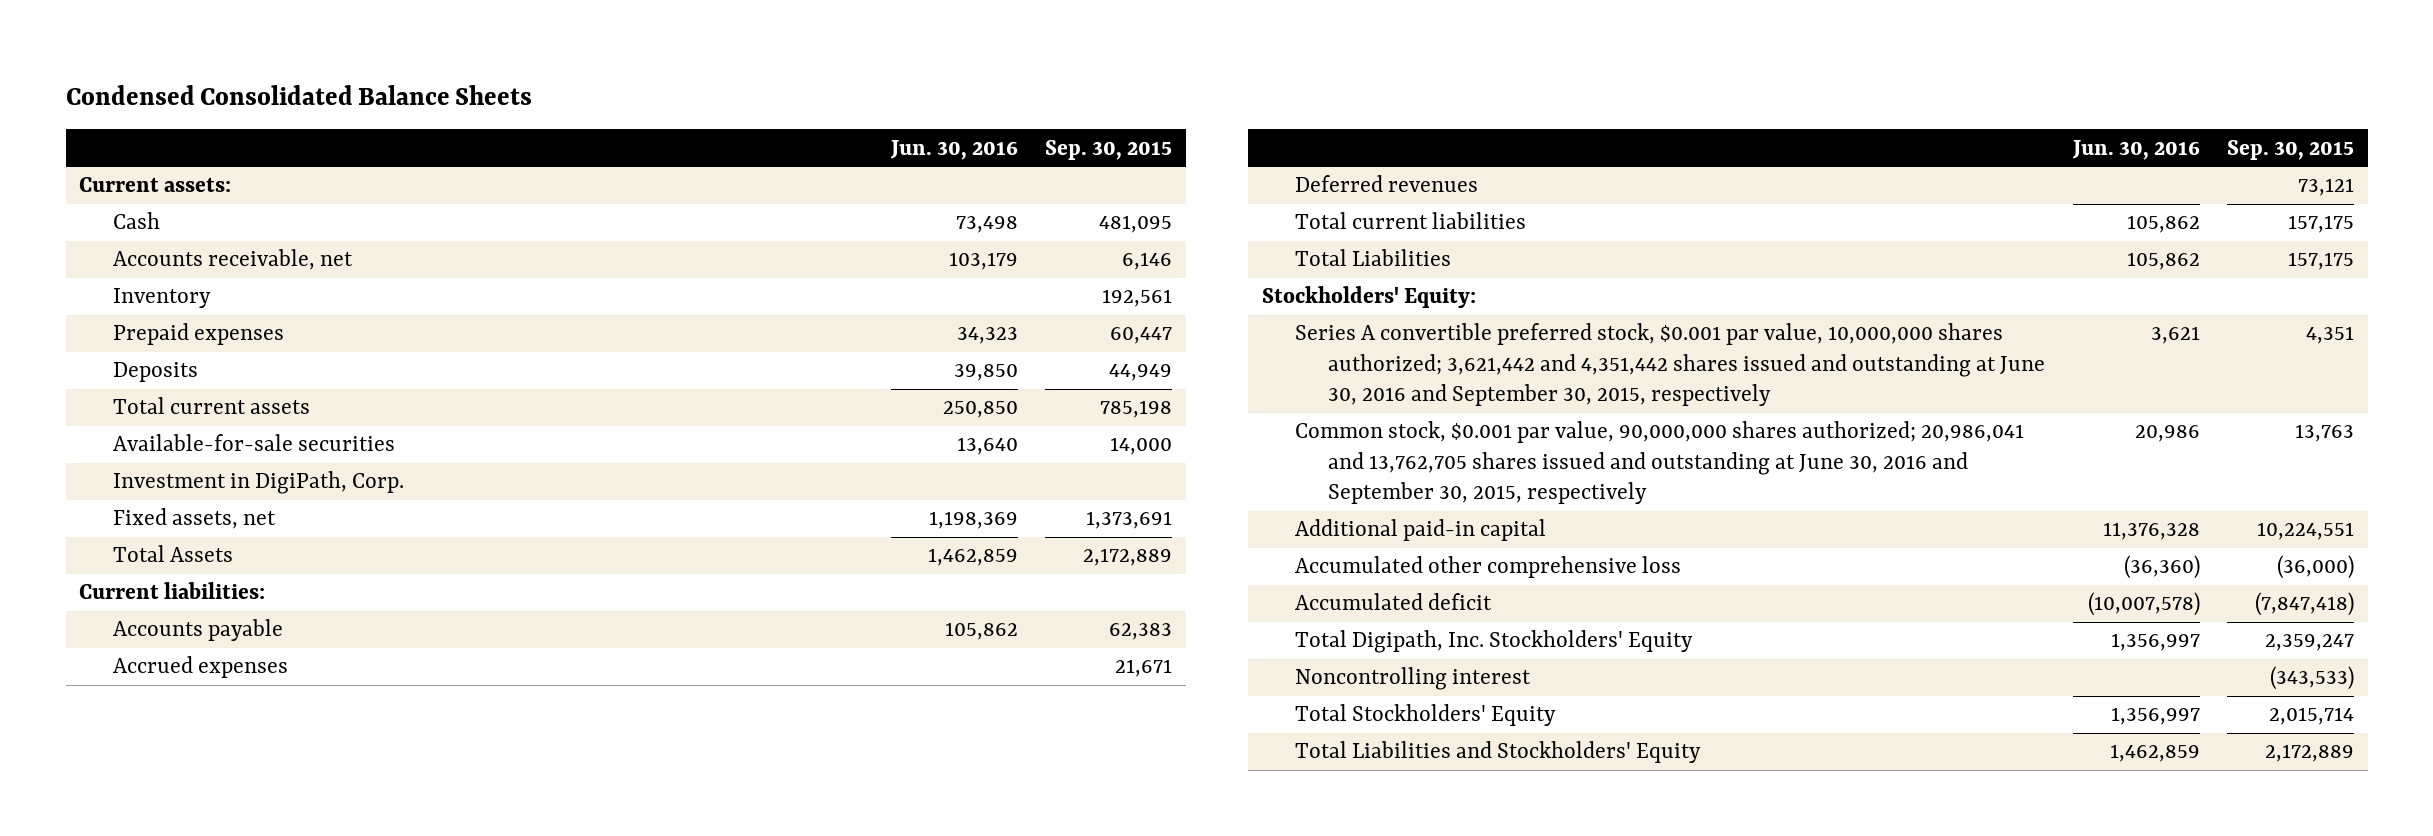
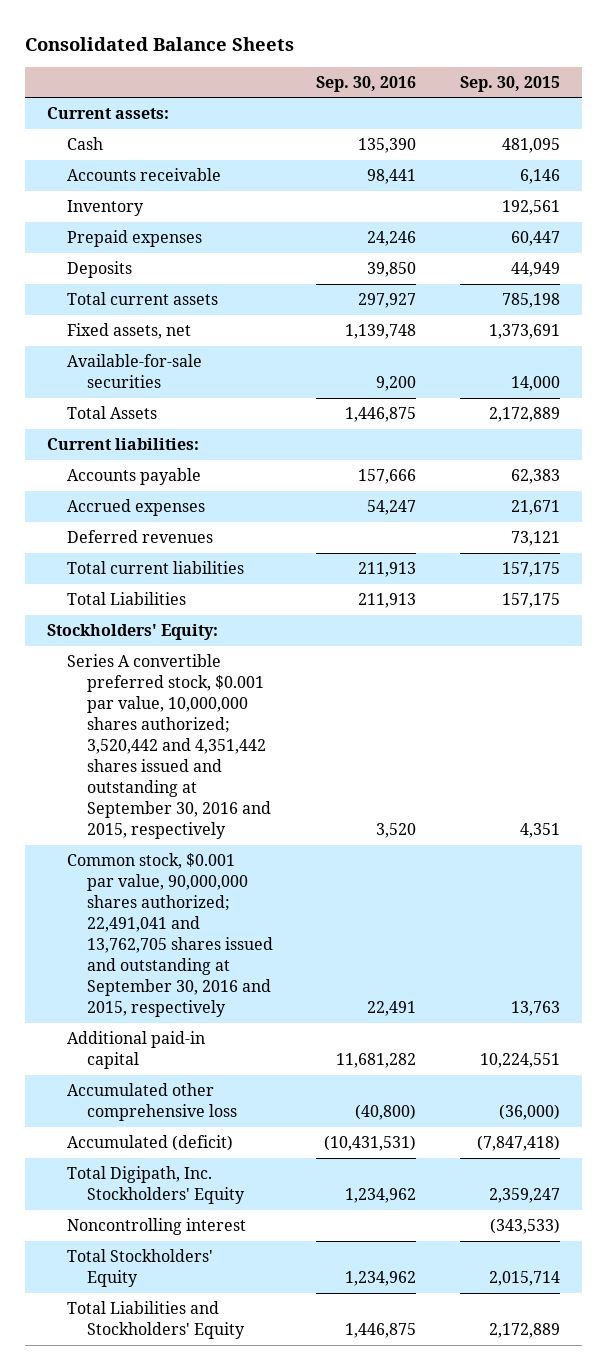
[65,84,532,105] Condensed Consolidated Balance Sheets -> [25,36,295,51] Consolidated Balance Sheets
[889,139,1018,160] Jun. 30, 2016 -> none
none -> [316,75,417,92] Sep. 30, 2016
[112,249,353,271] Accounts receivable, net -> [66,168,221,182] Accounts receivable
[112,471,404,495] Investment in DigiPath, Corp. -> none
[112,434,395,452] Available-for-sale securities -> [66,354,202,389] Available-for-sale securities
[1295,323,2046,407] Series A convertible preferred stock, $0.001 par value, 10,000,000 shares authorized; 3,621,442 and 4,351,442 shares issued and outstanding at June 30, 2016 and September 30, 2015, respectively -> [66,654,271,840] Series A convertible preferred stock, $0.001 par value, 10,000,000 shares authorized; 3,520,442 and 4,351,442 shares issued and outstanding at September 30, 2016 and 2015, respectively
[1295,421,2025,505] Common stock, $0.001 par value, 90,000,000 shares authorized; 20,986,041 and 13,762,705 shares issued and outstanding at June 30, 2016 and September 30, 2015, respectively -> [66,853,273,1018] Common stock, $0.001 par value, 90,000,000 shares authorized; 22,491,041 and 13,762,705 shares issued and outstanding at September 30, 2016 and 2015, respectively
[1295,593,1493,611] Accumulated deficit -> [66,1135,233,1152] Accumulated (deficit)

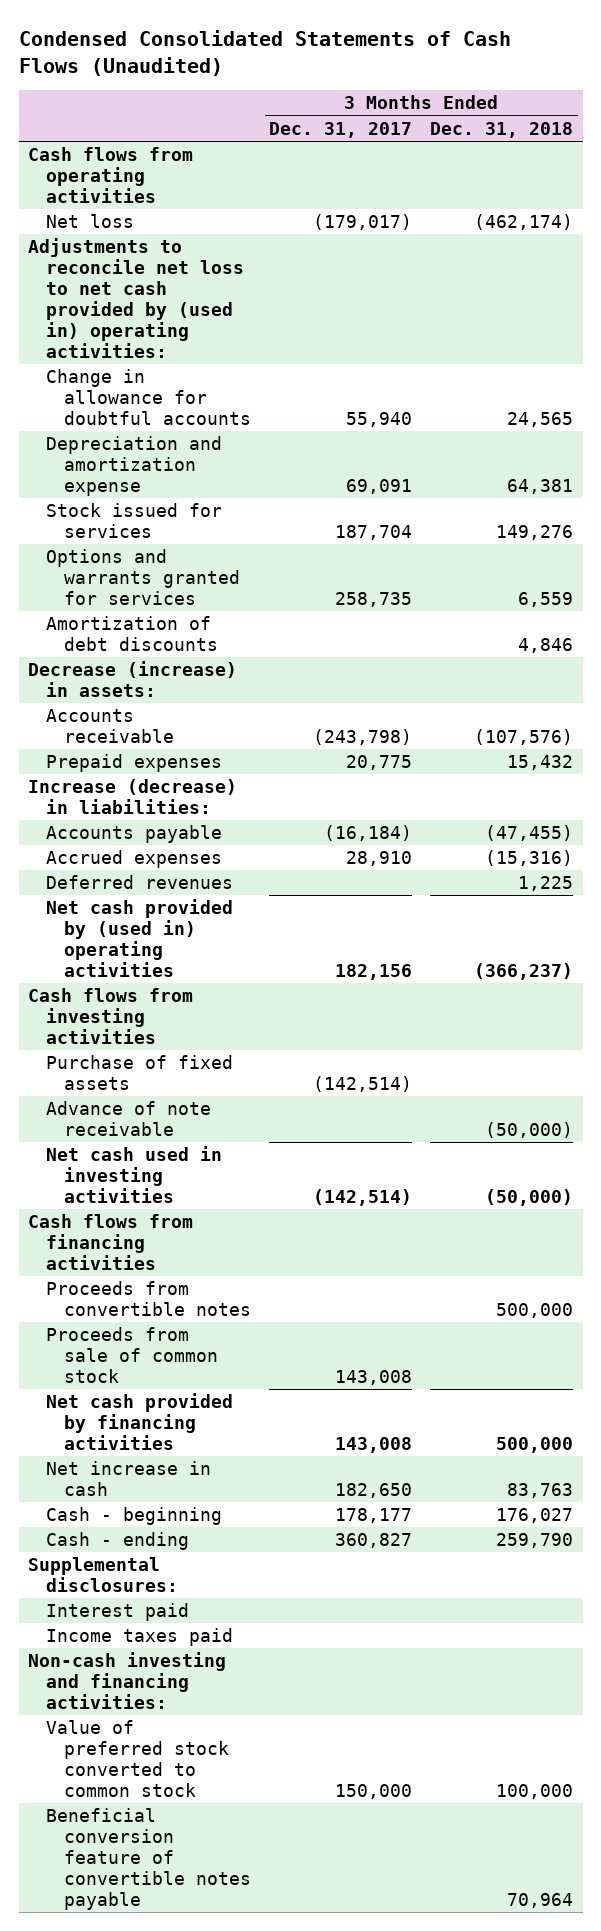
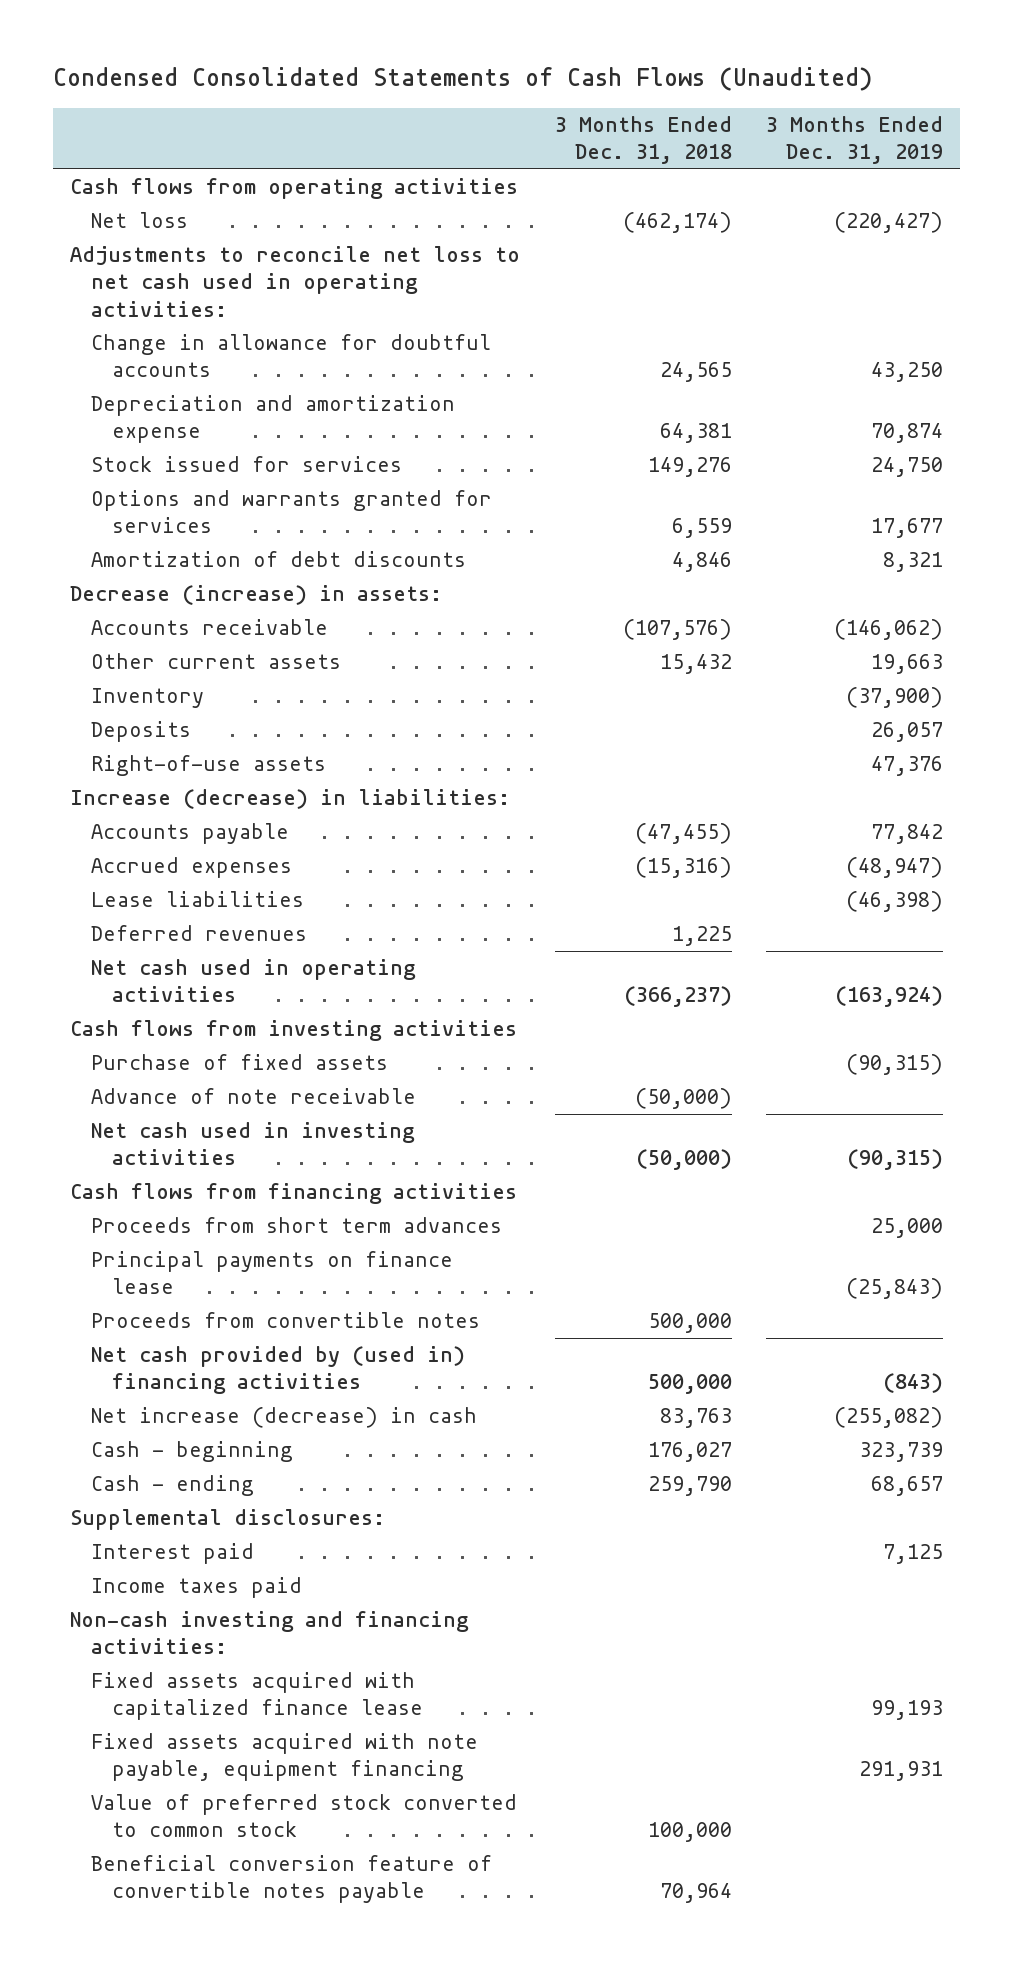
[269,121,413,138] Dec. 31, 2017 -> none
none -> [765,115,943,165] 3 Months Ended Dec. 31, 2019
[27,238,244,358] Adjustments to reconcile net loss to net cash provided by (used in) operating activities: -> [70,246,521,317] Adjustments to reconcile net loss to net cash used in operating activities:
[45,754,222,773] Prepaid expenses -> [91,653,342,670] Other current assets
none -> [91,688,205,709] Inventory
none -> [91,721,192,743] Deposits
none -> [91,755,327,777] Right-of-use assets
none -> [91,891,305,908] Lease liabilities
[45,899,233,977] Net cash provided by (used in) operating activities -> [91,959,417,1003] Net cash used in operating activities
none -> [91,1217,503,1234] Proceeds from short term advances
none -> [91,1251,454,1295] Principal payments on finance lease
[45,1327,218,1383] Proceeds from sale of common stock -> none
[45,1393,233,1450] Net cash provided by financing activities -> [91,1346,466,1395] Net cash provided by (used in) financing activities
[45,1461,211,1496] Net increase in cash -> [91,1407,478,1429] Net increase (decrease) in cash
none -> [91,1672,424,1721] Fixed assets acquired with capitalized finance lease
none -> [91,1733,479,1782] Fixed assets acquired with note payable, equipment financing

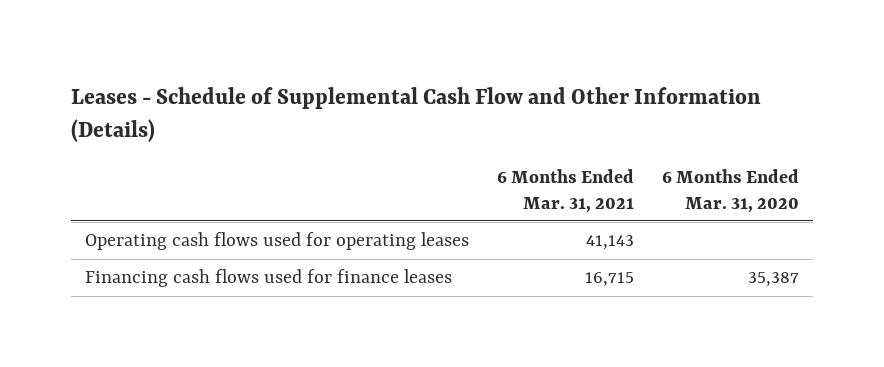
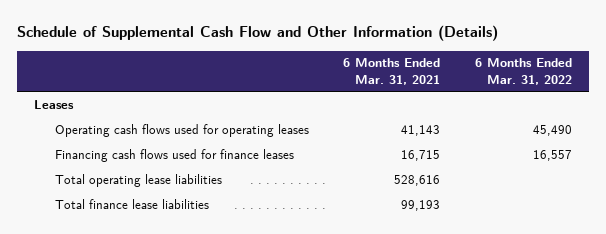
[71,87,762,143] Leases - Schedule of Supplemental Cash Flow and Other Information (Details) -> [17,25,499,42] Schedule of Supplemental Cash Flow and Other Information (Details)
[662,168,800,213] 6 Months Ended Mar. 31, 2020 -> none
none -> [474,58,572,85] 6 Months Ended Mar. 31, 2022
none -> [34,99,75,109] Leases
none -> [55,173,223,187] Total operating lease liabilities
none -> [55,198,210,209] Total finance lease liabilities

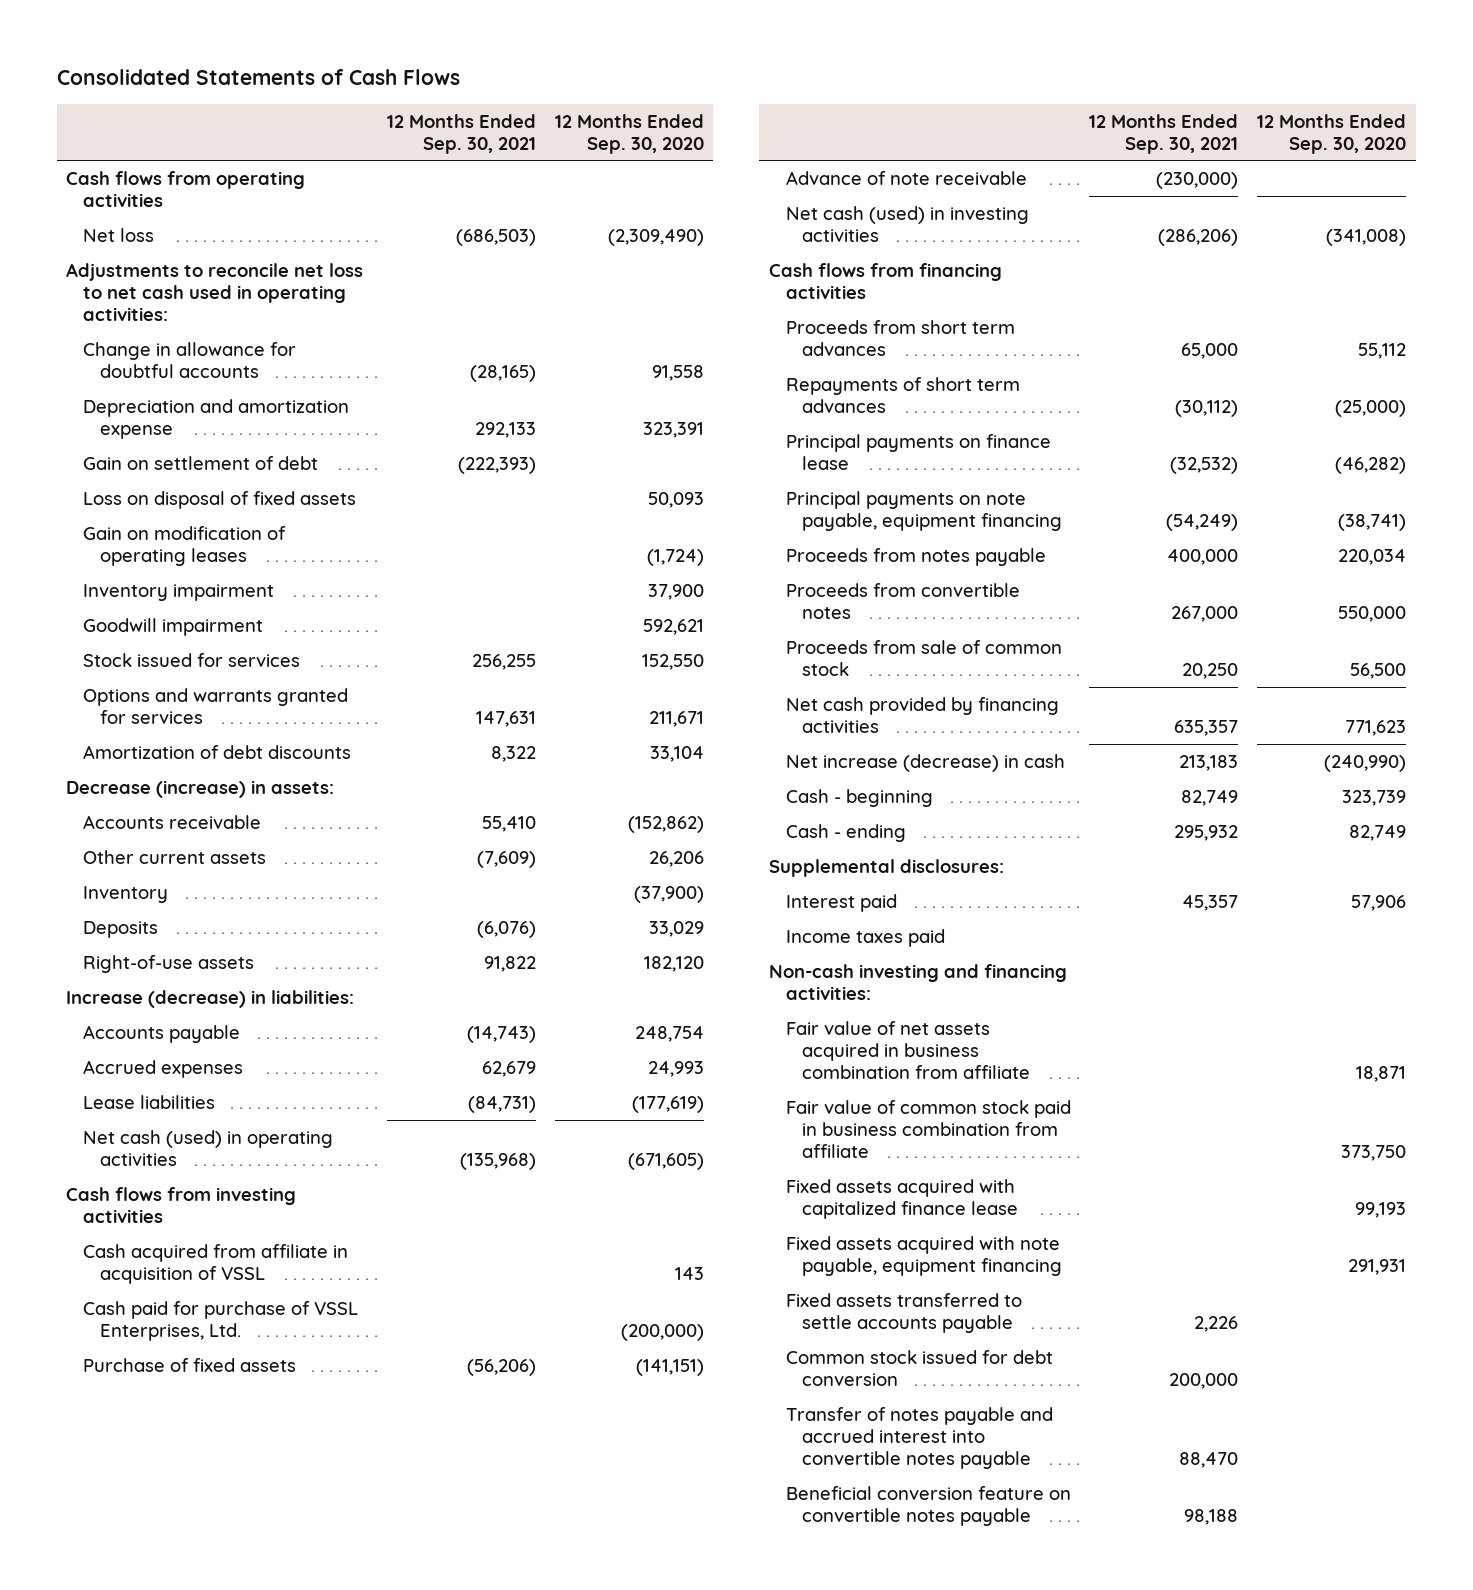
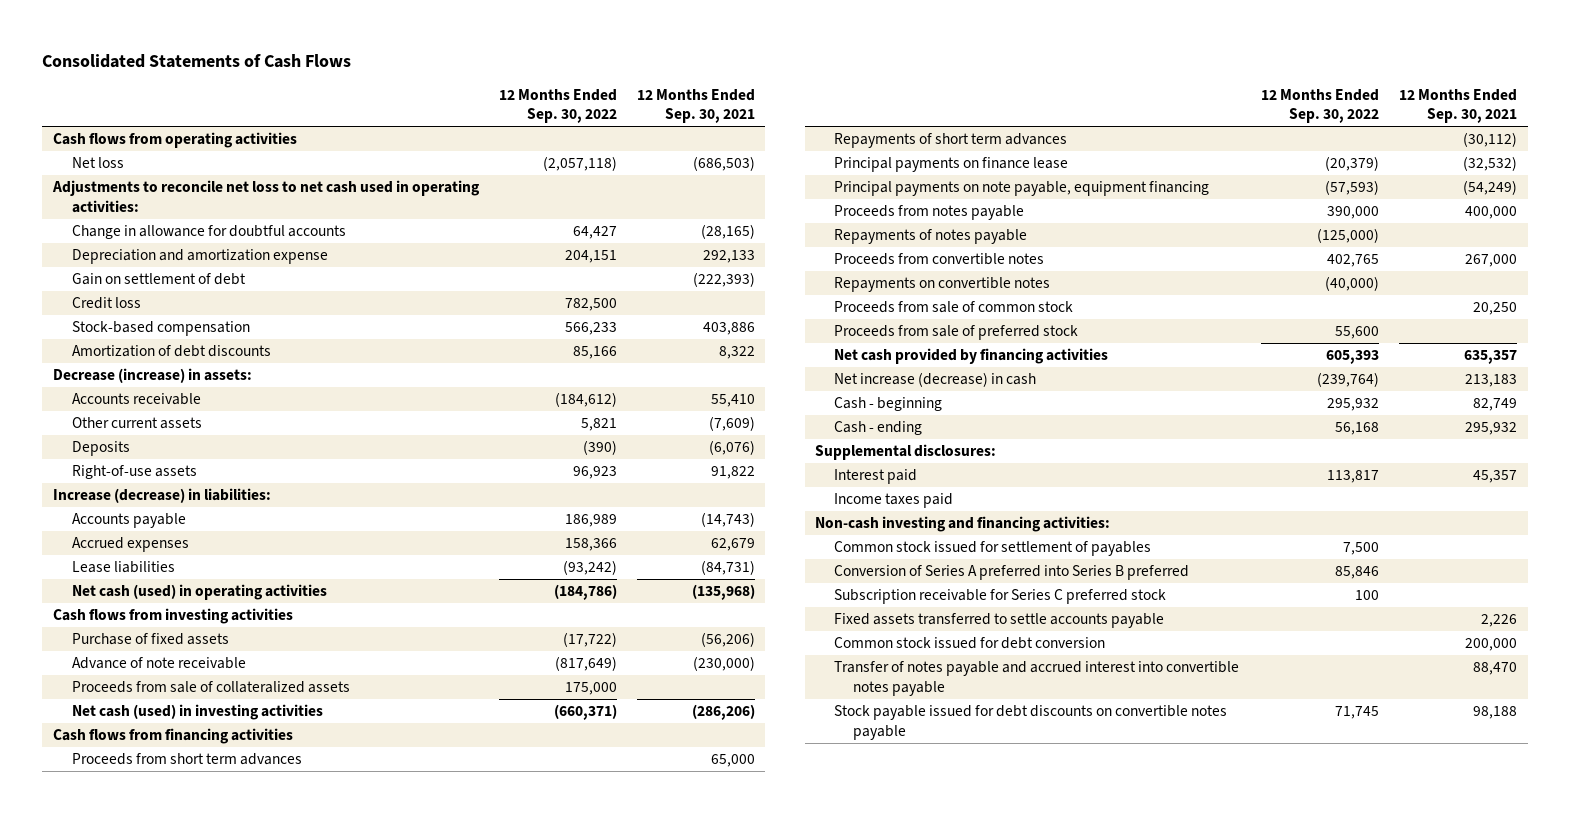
[554,113,704,154] 12 Months Ended Sep. 30, 2020 -> none
none -> [498,88,617,124] 12 Months Ended Sep. 30, 2022
[83,490,357,509] Loss on disposal of fixed assets -> none
[83,525,287,566] Gain on modification of operating leases -> none
[83,583,275,601] Inventory impairment -> none
[83,617,264,636] Goodwill impairment -> none
[83,652,301,667] Stock issued for services -> none
[83,687,349,724] Options and warrants granted for services -> none
none -> [71,297,141,310] Credit loss
none -> [71,321,250,337] Stock-based compensation
[83,885,169,903] Inventory -> none
[83,1243,349,1284] Cash acquired from affiliate in acquisition of VSSL -> none
[83,1300,359,1341] Cash paid for purchase of VSSL Enterprises, Ltd. -> none
none -> [71,681,350,694] Proceeds from sale of collateralized assets
none -> [833,229,1027,245] Repayments of notes payable
none -> [833,277,1050,293] Repayments on convertible notes
none -> [833,325,1078,341] Proceeds from sale of preferred stock
[785,1020,1031,1080] Fair value of net assets acquired in business combination from affiliate -> none
[785,1099,1071,1159] Fair value of common stock paid in business combination from affiliate -> none
[785,1178,1019,1219] Fixed assets acquired with capitalized finance lease -> none
[785,1235,1063,1276] Fixed assets acquired with note payable, equipment financing -> none
none -> [833,541,1151,557] Common stock issued for settlement of payables
none -> [833,565,1189,581] Conversion of Series A preferred into Series B preferred
none -> [833,589,1166,605] Subscription receivable for Series C preferred stock
[785,1485,1071,1526] Beneficial conversion feature on convertible notes payable -> [833,705,1227,740] Stock payable issued for debt discounts on convertible notes payable

